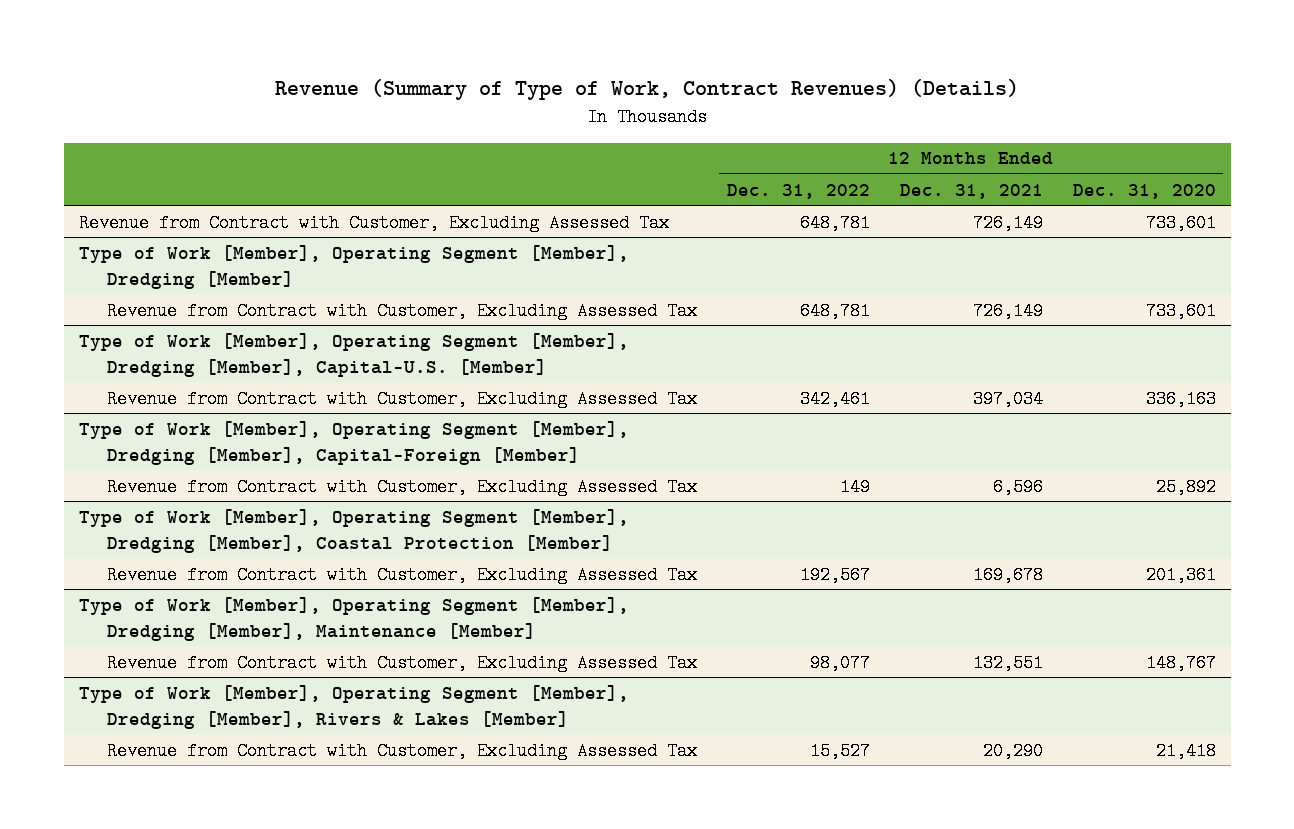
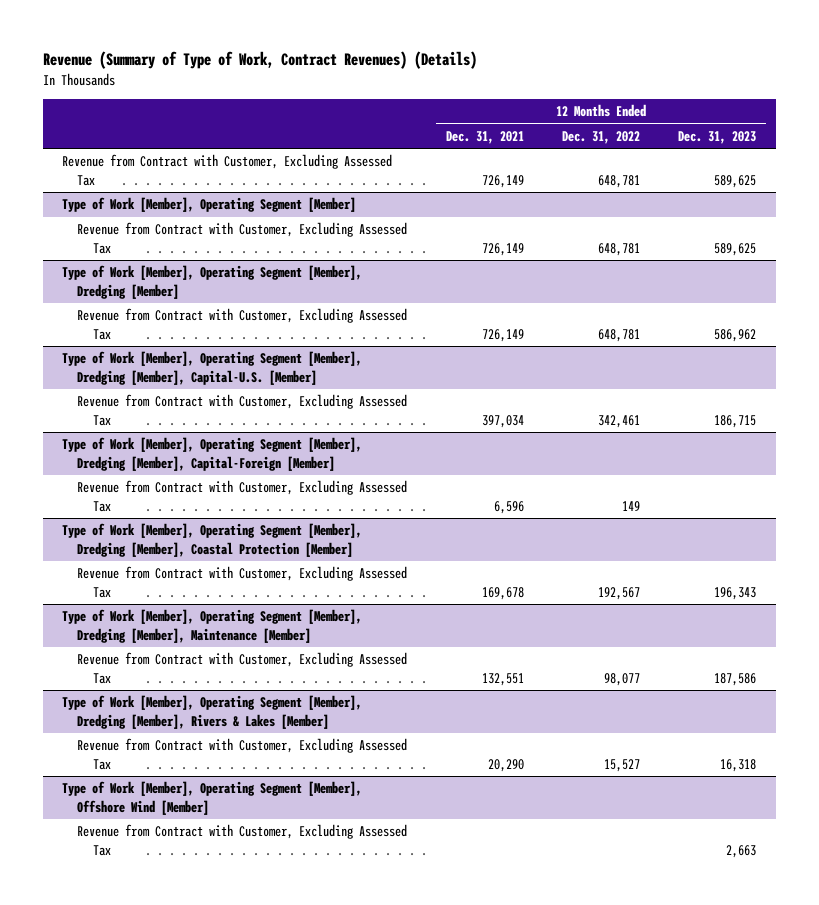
[1072,183,1216,199] Dec. 31, 2020 -> none
none -> [678,130,757,144] Dec. 31, 2023
none -> [62,197,357,213] Type of Work [Member], Operating Segment [Member]
none -> [77,222,408,254] Revenue from Contract with Customer, Excluding Assessed Tax
none -> [62,781,363,815] Type of Work [Member], Operating Segment [Member], Offshore Wind [Member]
none -> [77,824,408,856] Revenue from Contract with Customer, Excluding Assessed Tax

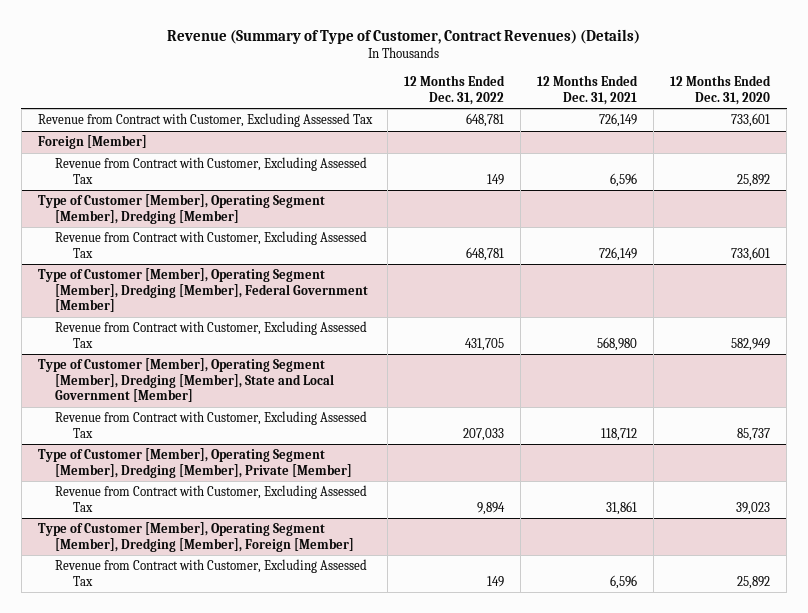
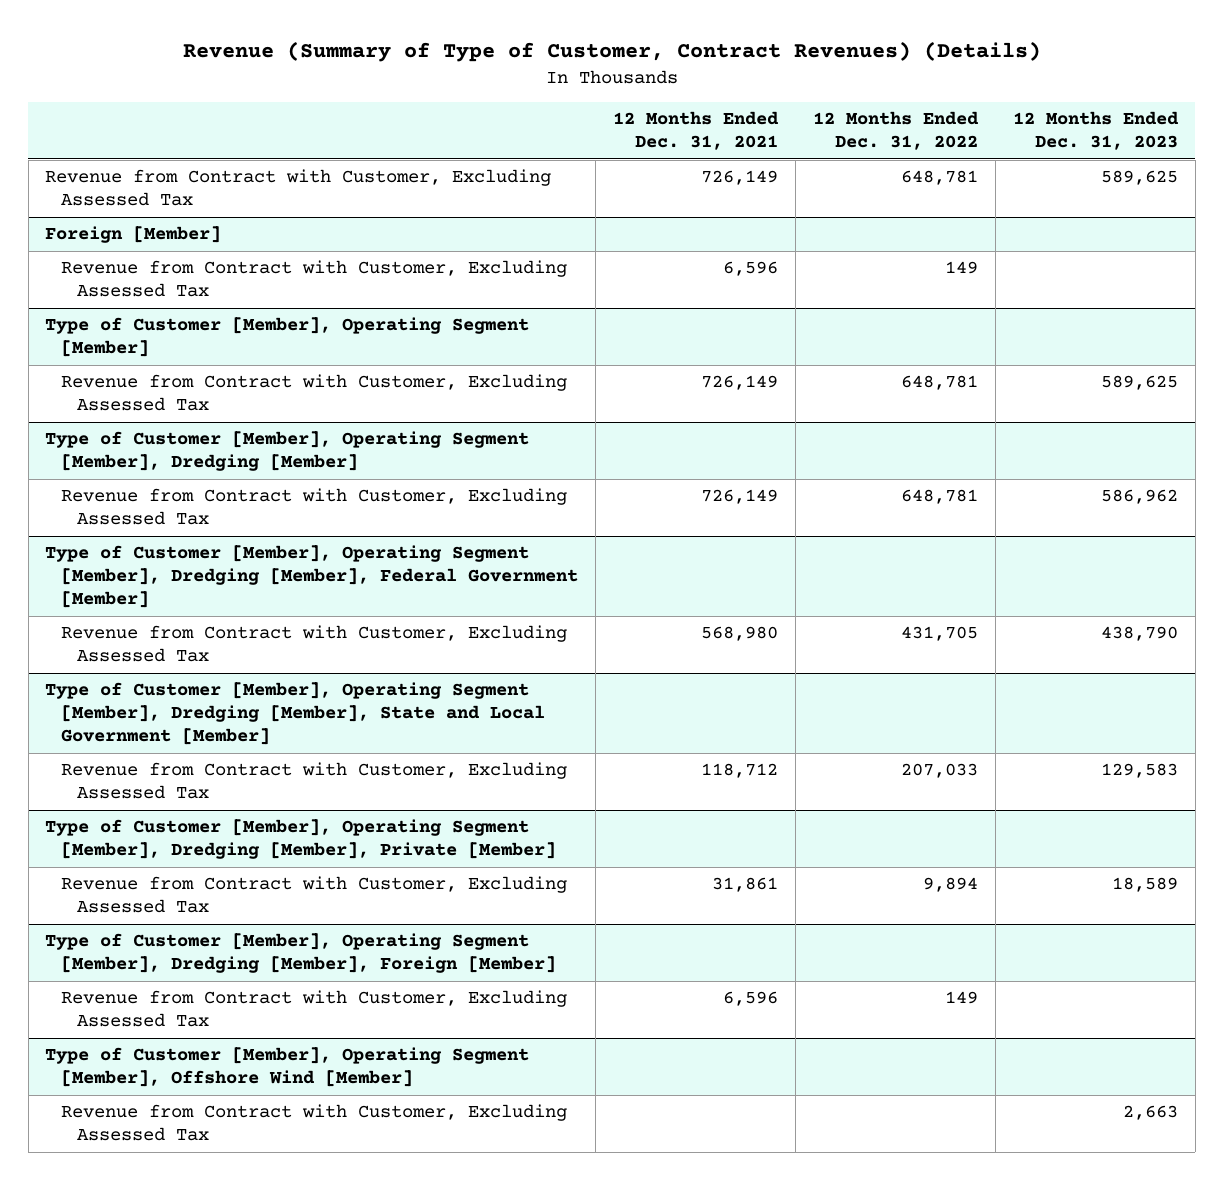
[670,75,772,105] 12 Months Ended Dec. 31, 2020 -> none
none -> [1012,111,1179,151] 12 Months Ended Dec. 31, 2023
none -> [45,317,530,358] Type of Customer [Member], Operating Segment [Member]
none -> [61,374,568,412] Revenue from Contract with Customer, Excluding Assessed Tax
none -> [45,1047,530,1088] Type of Customer [Member], Operating Segment [Member], Offshore Wind [Member]
none -> [61,1104,568,1142] Revenue from Contract with Customer, Excluding Assessed Tax

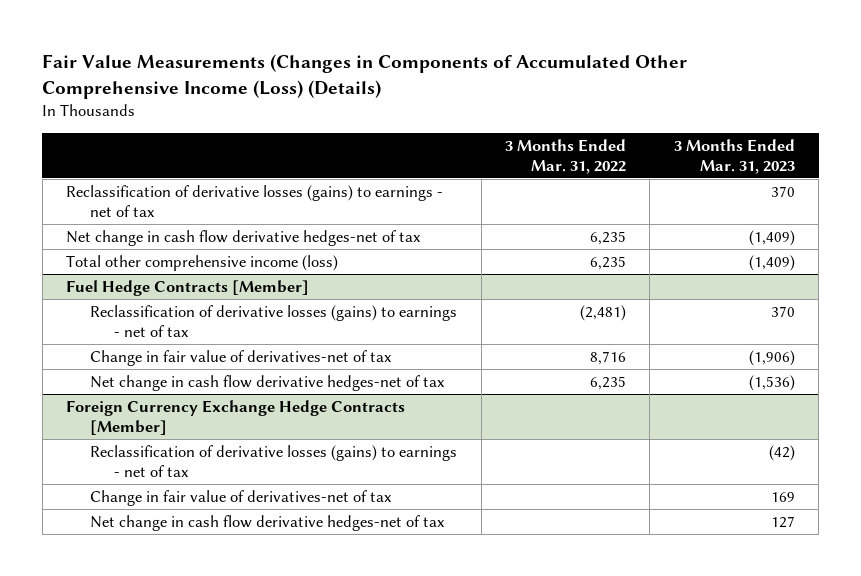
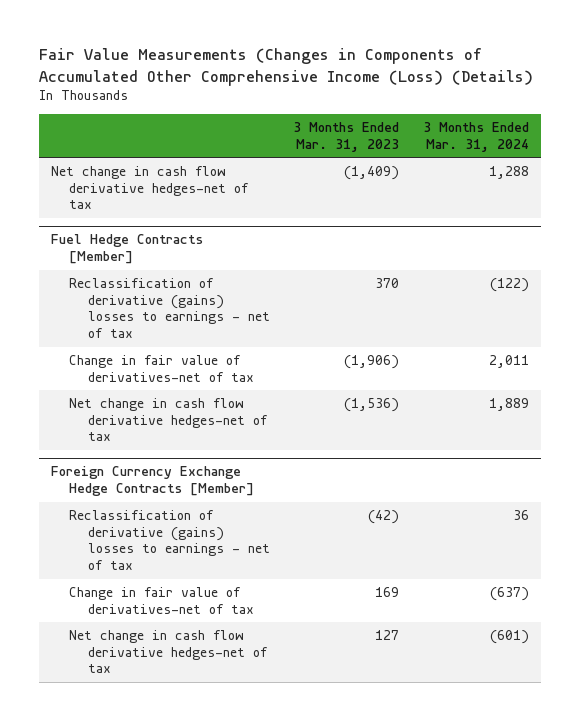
[504,138,626,174] 3 Months Ended Mar. 31, 2022 -> none
none -> [423,122,530,152] 3 Months Ended Mar. 31, 2024
[66,185,444,218] Reclassification of derivative losses (gains) to earnings - net of tax -> none
[66,255,339,272] Total other comprehensive income (loss) -> none
[90,305,458,338] Reclassification of derivative losses (gains) to earnings - net of tax -> [69,278,270,339] Reclassification of derivative (gains) losses to earnings - net of tax
[90,445,458,478] Reclassification of derivative losses (gains) to earnings - net of tax -> [69,510,270,571] Reclassification of derivative (gains) losses to earnings - net of tax

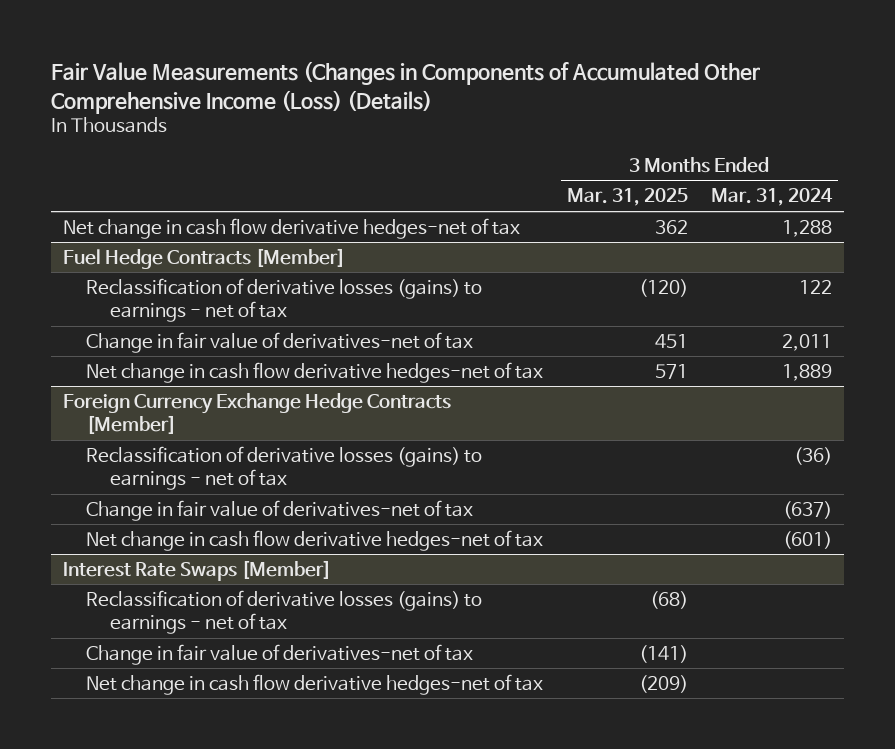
[293,122,400,152] 3 Months Ended Mar. 31, 2023 -> none
none -> [566,188,688,207] Mar. 31, 2025
[69,278,270,339] Reclassification of derivative (gains) losses to earnings - net of tax -> [86,277,483,323] Reclassification of derivative losses (gains) to earnings - net of tax
[490,278,530,293] (122) -> [799,279,833,294] 122
[69,510,270,571] Reclassification of derivative (gains) losses to earnings - net of tax -> [86,445,483,491] Reclassification of derivative losses (gains) to earnings - net of tax
[513,510,530,521] 36 -> [794,446,833,465] (36)
none -> [62,559,331,581] Interest Rate Swaps [Member]
none -> [86,589,483,635] Reclassification of derivative losses (gains) to earnings - net of tax
none -> [86,643,474,665] Change in fair value of derivatives-net of tax
none -> [86,673,544,695] Net change in cash flow derivative hedges-net of tax

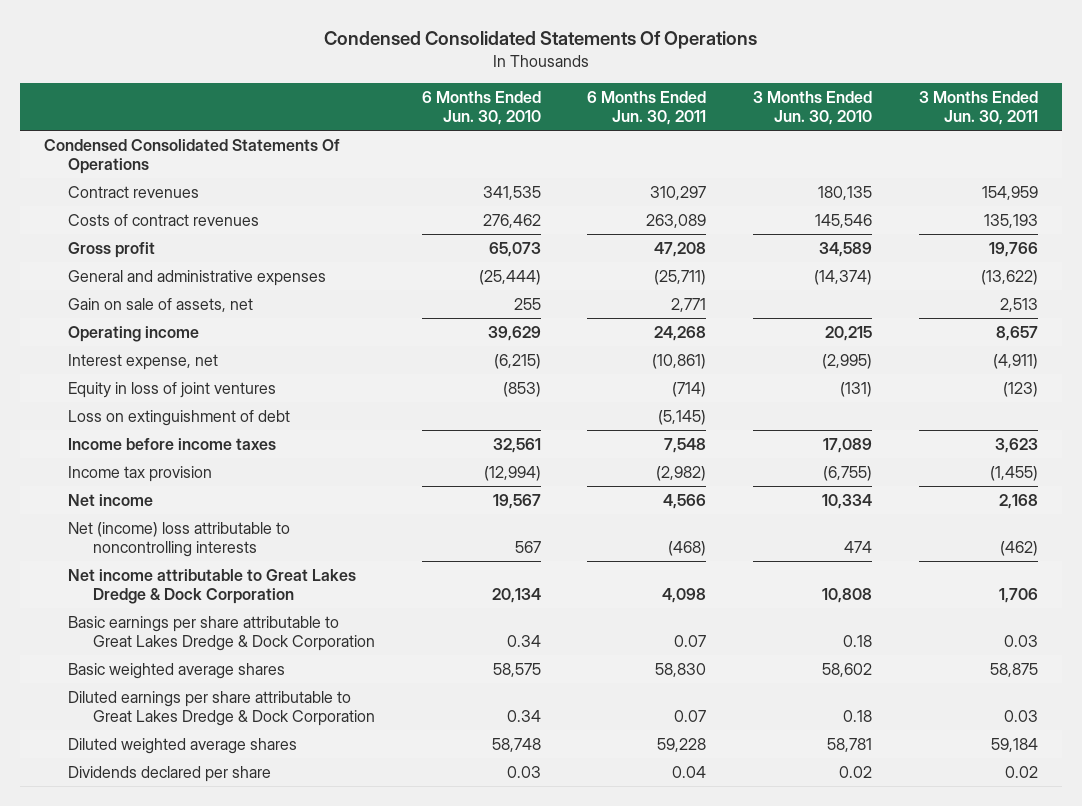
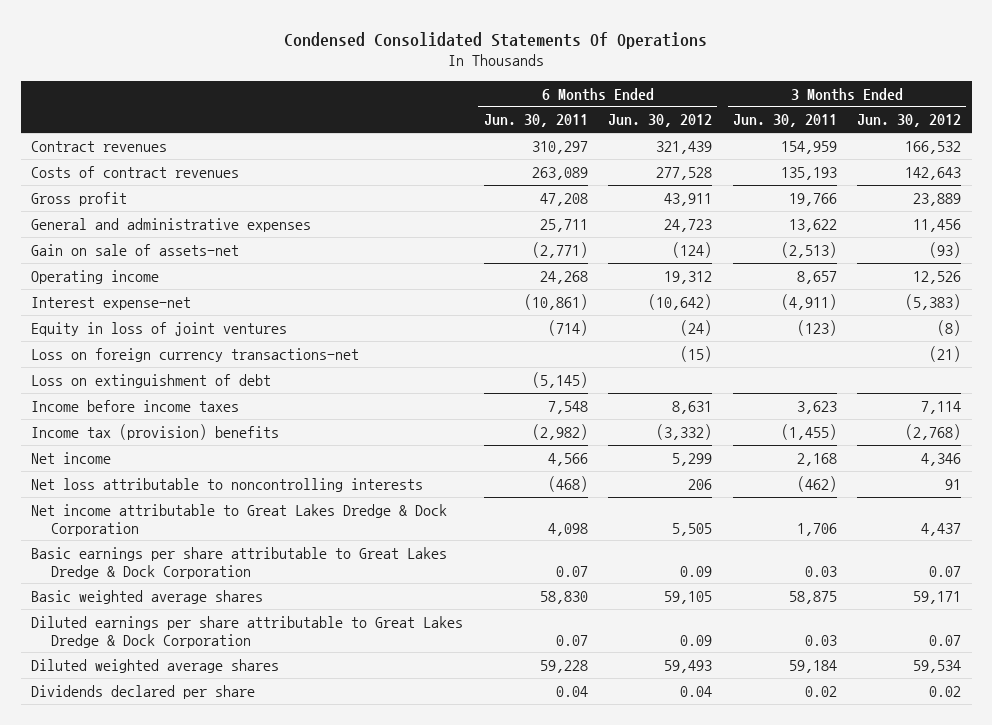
[421,90,541,126] 6 Months Ended Jun. 30, 2010 -> none
[753,90,873,126] 3 Months Ended Jun. 30, 2010 -> none
none -> [608,114,713,128] Jun. 30, 2012
none -> [857,114,962,128] Jun. 30, 2012
[43,138,340,175] Condensed Consolidated Statements Of Operations -> none
[654,269,707,285] (25,711) -> [539,218,588,232] 25,711
[981,269,1039,285] (13,622) -> [788,218,837,232] 13,622
[68,297,254,312] Gain on sale of assets, net -> [31,243,240,256] Gain on sale of assets-net
[671,297,707,312] 2,771 -> [531,241,588,258] (2,771)
[1000,297,1039,312] 2,513 -> [780,241,837,258] (2,513)
[68,353,219,370] Interest expense, net -> [31,296,192,310] Interest expense-net
none -> [31,347,360,362] Loss on foreign currency transactions-net
[68,465,213,482] Income tax provision -> [31,423,280,440] Income tax (provision) benefits
[68,521,291,558] Net (income) loss attributable to noncontrolling interests -> [31,477,424,492] Net loss attributable to noncontrolling interests

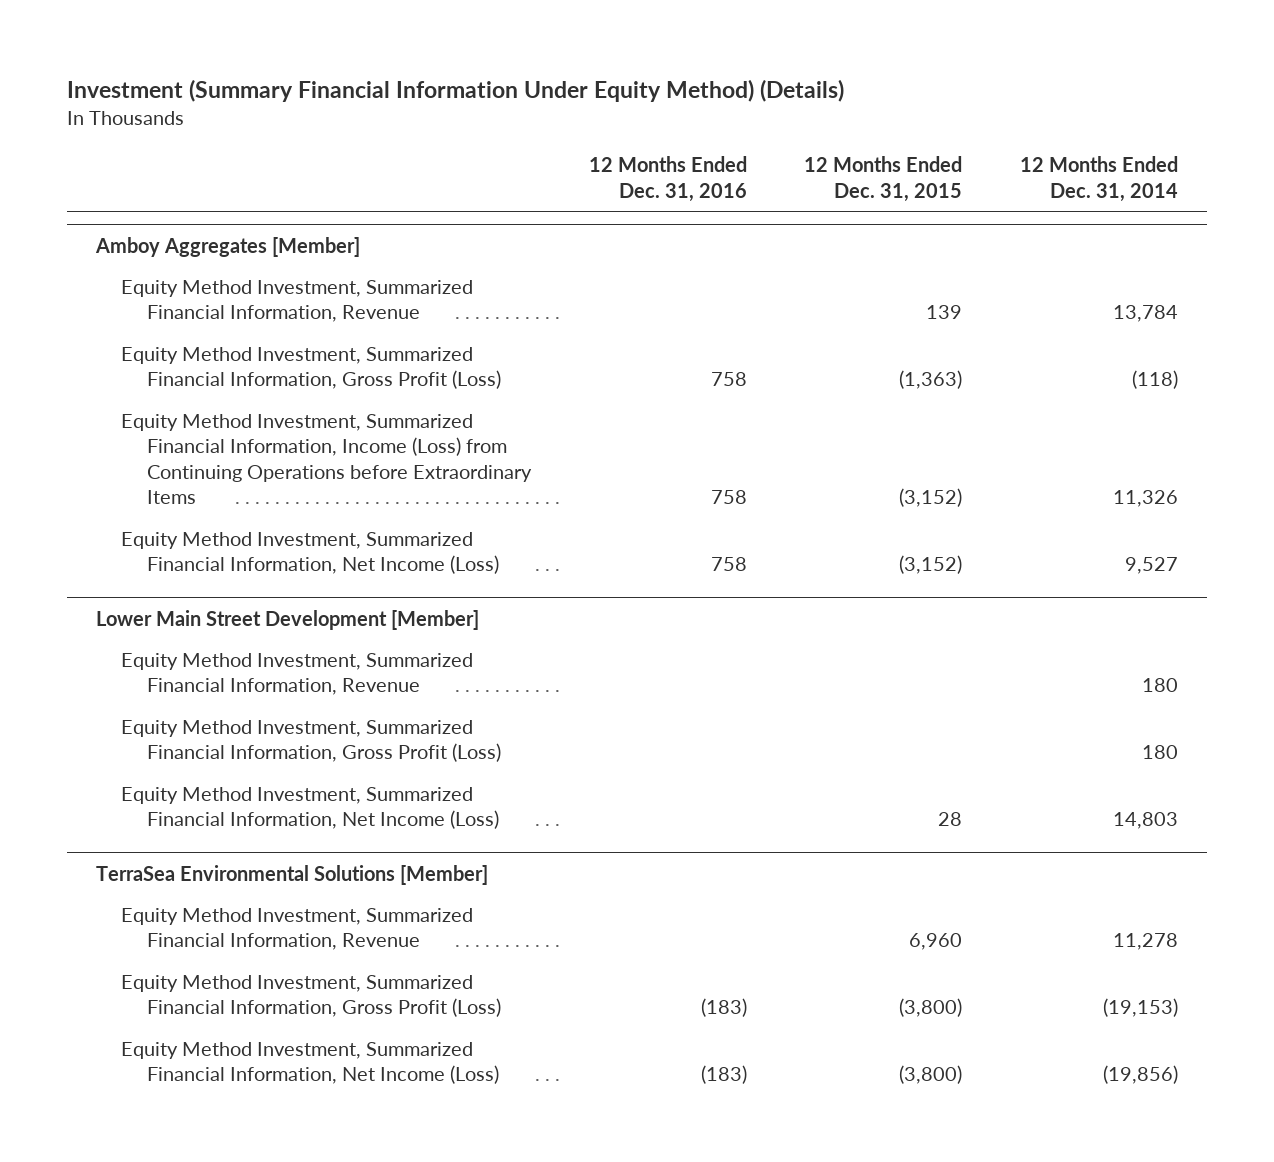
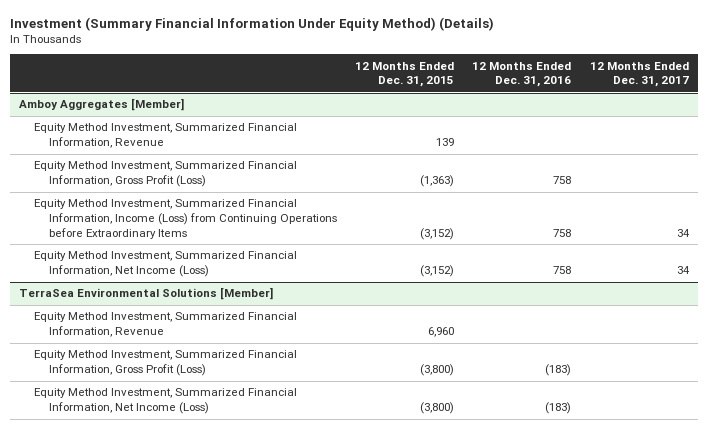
[1019,156,1178,203] 12 Months Ended Dec. 31, 2014 -> none
none -> [589,61,689,88] 12 Months Ended Dec. 31, 2017
[95,609,479,630] Lower Main Street Development [Member] -> none
[121,652,474,696] Equity Method Investment, Summarized Financial Information, Revenue -> none
[121,719,501,763] Equity Method Investment, Summarized Financial Information, Gross Profit (Loss) -> none
[121,786,499,830] Equity Method Investment, Summarized Financial Information, Net Income (Loss) -> none

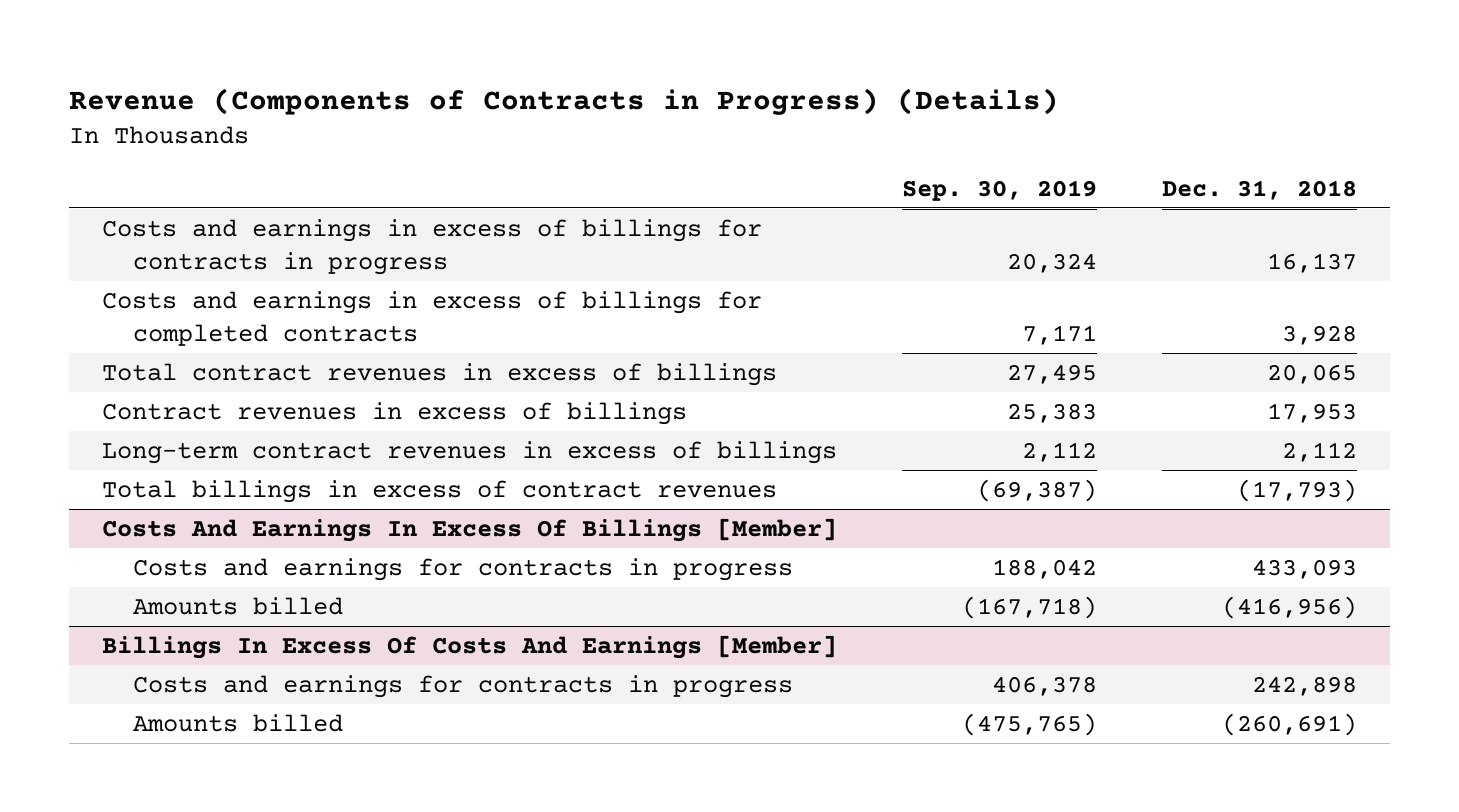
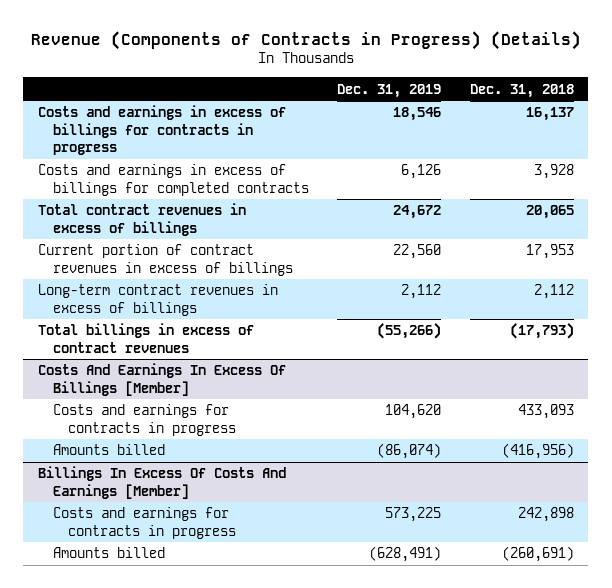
[902,179,1098,201] Sep. 30, 2019 -> none
none -> [337,83,442,98] Dec. 31, 2019
[101,402,687,426] Contract revenues in excess of billings -> [37,244,293,276] Current portion of contract revenues in excess of billings

